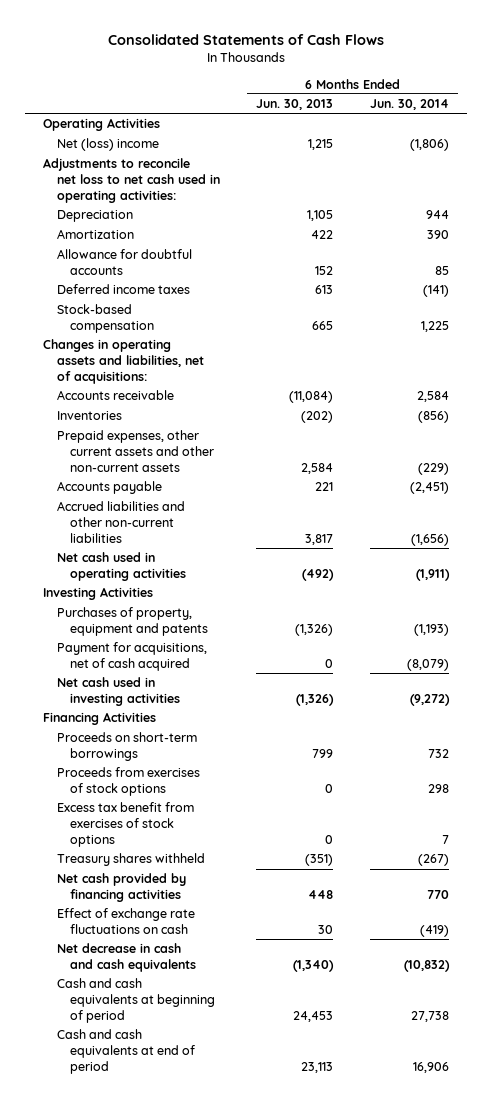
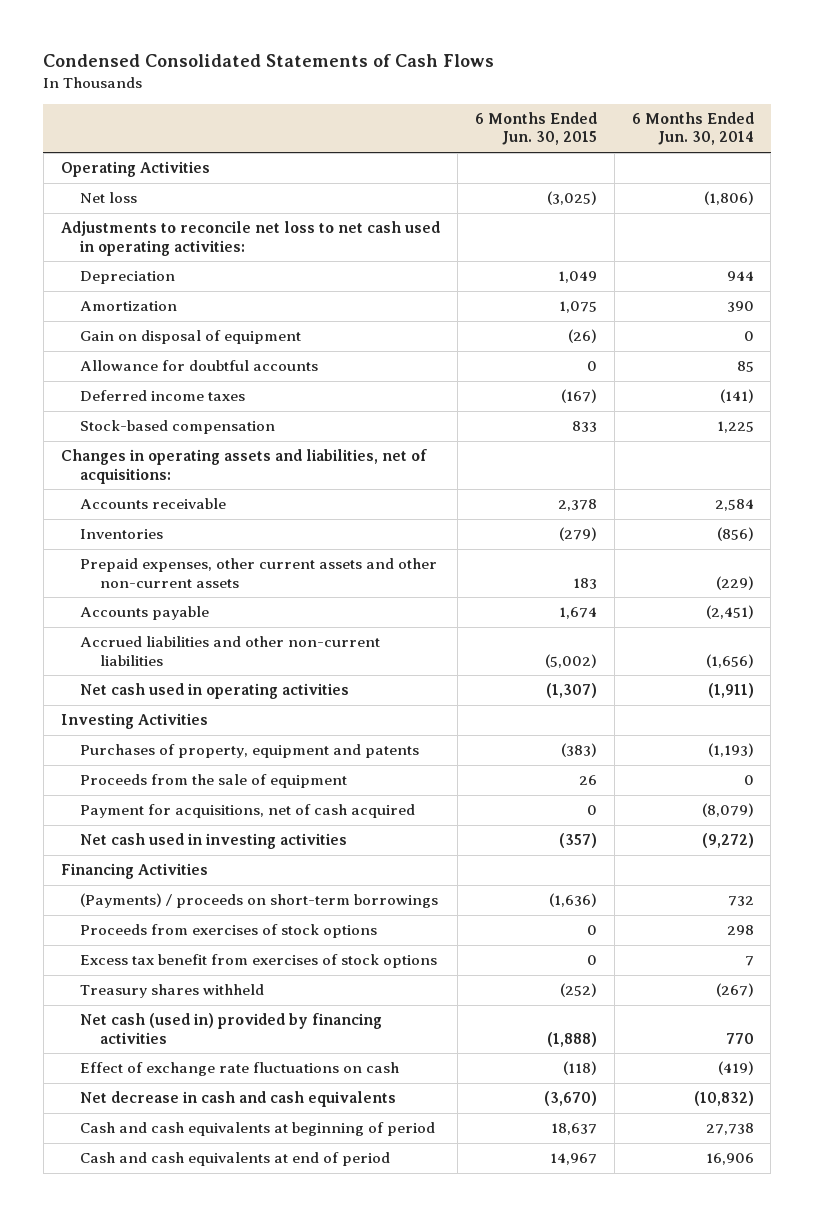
[108,33,385,45] Consolidated Statements of Cash Flows -> [43,54,495,68] Condensed Consolidated Statements of Cash Flows
[256,99,334,111] Jun. 30, 2013 -> none
none -> [474,112,597,146] 6 Months Ended Jun. 30, 2015
[56,138,159,152] Net (loss) income -> [80,192,138,204] Net loss
none -> [80,330,302,345] Gain on disposal of equipment
none -> [80,774,348,789] Proceeds from the sale of equipment
[56,732,197,761] Proceeds on short-term borrowings -> [80,893,439,909] (Payments) / proceeds on short-term borrowings
[56,873,186,902] Net cash provided by financing activities -> [80,1013,383,1044] Net cash (used in) provided by financing activities

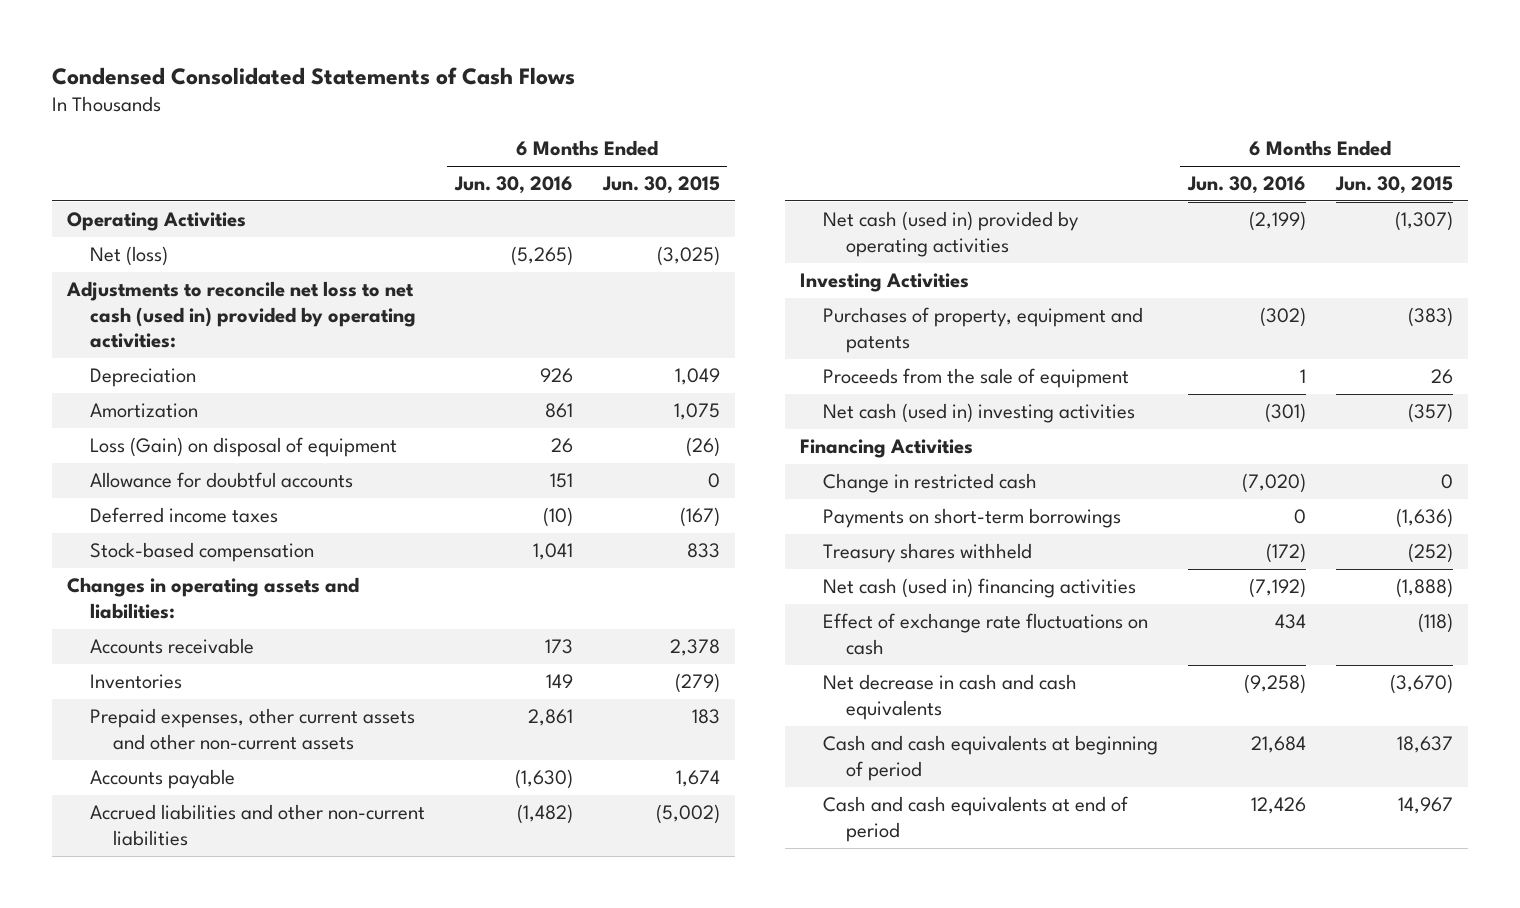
[631,112,754,146] 6 Months Ended Jun. 30, 2014 -> none
none -> [453,176,573,195] Jun. 30, 2016
[80,192,138,204] Net loss -> [89,246,168,267] Net (loss)
[60,221,440,256] Adjustments to reconcile net loss to net cash used in operating activities: -> [66,281,416,349] Adjustments to reconcile net loss to net cash (used in) provided by operating activities:
[80,330,302,345] Gain on disposal of equipment -> [89,437,397,458] Loss (Gain) on disposal of equipment
[60,449,427,484] Changes in operating assets and liabilities, net of acquisitions: -> [67,577,360,619] Changes in operating assets and liabilities:
[80,683,350,700] Net cash used in operating activities -> [822,211,1079,257] Net cash (used in) provided by operating activities
[80,804,416,819] Payment for acquisitions, net of cash acquired -> none
[80,833,348,850] Net cash used in investing activities -> [822,403,1135,424] Net cash (used in) investing activities
[80,924,378,939] Proceeds from exercises of stock options -> none
[80,954,438,969] Excess tax benefit from exercises of stock options -> none
none -> [822,473,1037,494] Change in restricted cash
[80,893,439,909] (Payments) / proceeds on short-term borrowings -> [822,508,1121,529] Payments on short-term borrowings
[80,1013,383,1044] Net cash (used in) provided by financing activities -> [822,578,1136,599] Net cash (used in) financing activities

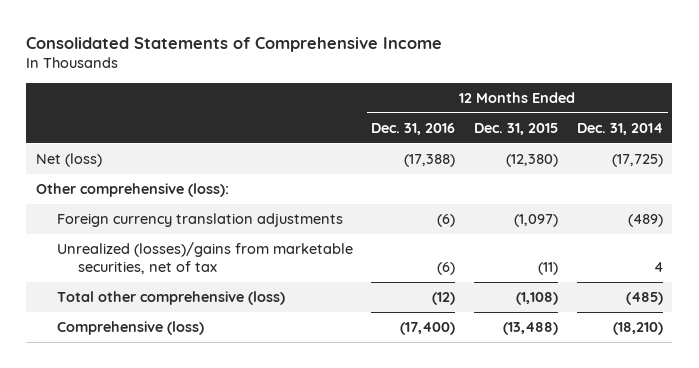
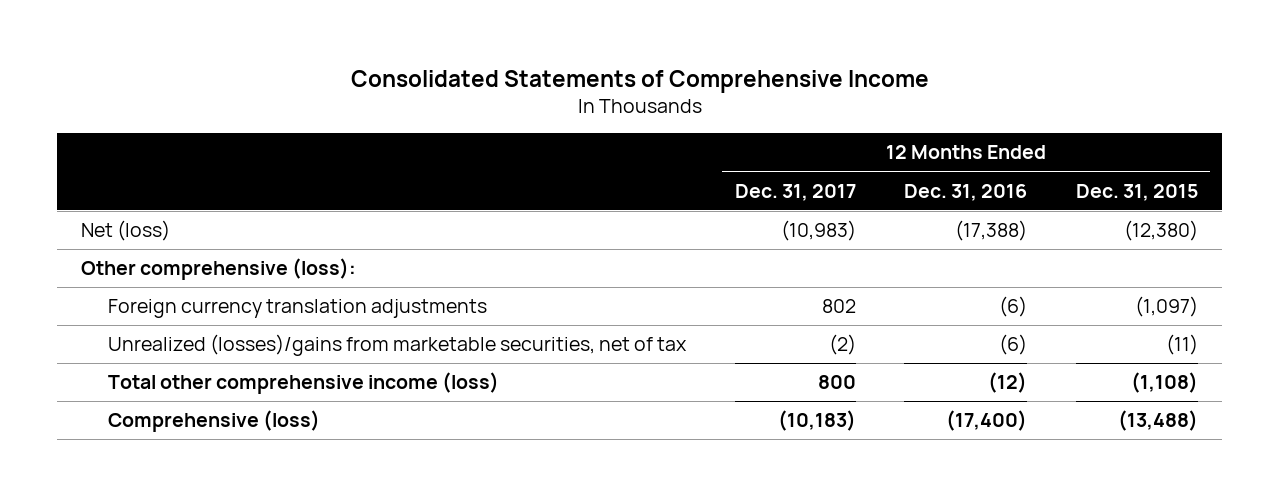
[576,122,663,135] Dec. 31, 2014 -> none
none -> [734,183,856,201] Dec. 31, 2017
[56,291,285,306] Total other comprehensive (loss) -> [107,372,499,395] Total other comprehensive income (loss)

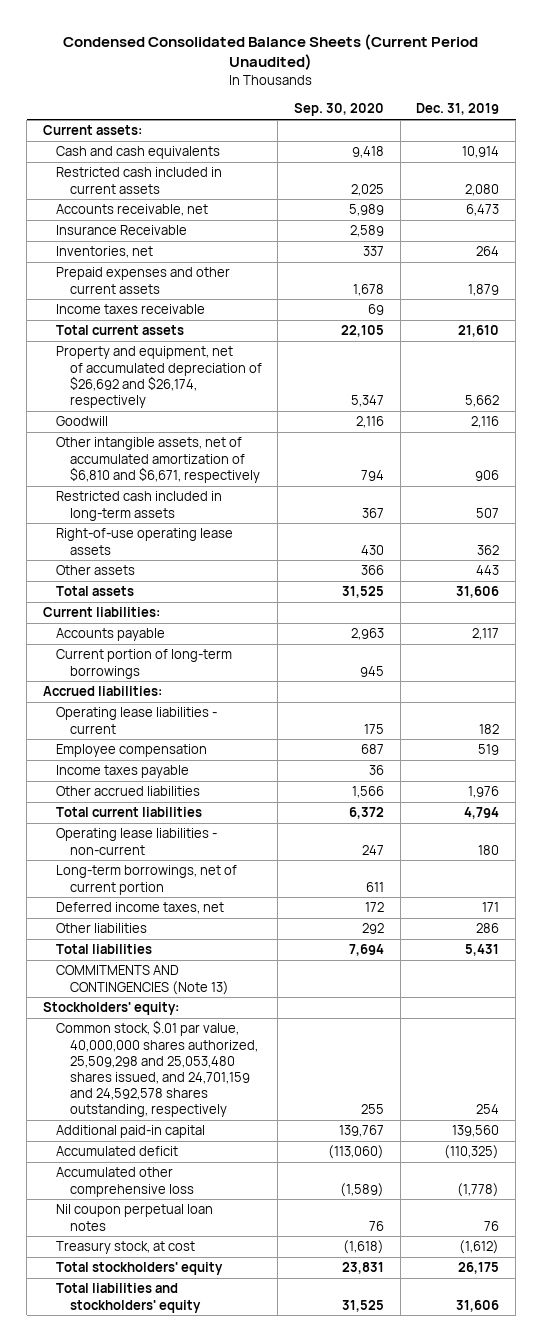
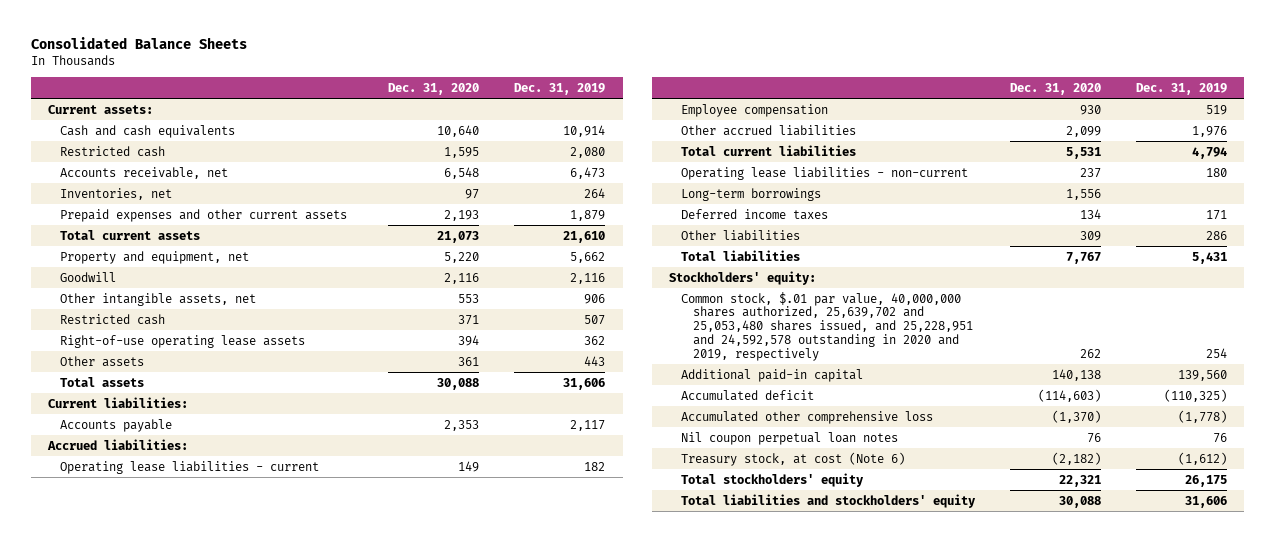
[63,34,479,71] Condensed Consolidated Balance Sheets (Current Period Unaudited) -> [30,36,247,49] Consolidated Balance Sheets
[294,103,385,117] Sep. 30, 2020 -> none
none -> [388,82,480,95] Dec. 31, 2020
[56,167,223,194] Restricted cash included in current assets -> [59,145,165,157] Restricted cash
[56,225,188,236] Insurance Receivable -> none
[56,304,206,315] Income taxes receivable -> none
[56,346,262,408] Property and equipment, net of accumulated depreciation of $26,692 and $26,174, respectively -> [59,250,249,264] Property and equipment, net
[56,437,260,483] Other intangible assets, net of accumulated amortization of $6,810 and $6,671, respectively -> [59,292,256,306] Other intangible assets, net
[56,491,223,521] Restricted cash included in long-term assets -> [59,313,165,325] Restricted cash
[56,649,233,679] Current portion of long-term borrowings -> none
[56,765,190,779] Income taxes payable -> none
[56,865,238,895] Long-term borrowings, net of current portion -> [681,187,822,201] Long-term borrowings
[56,902,225,915] Deferred income taxes, net -> [681,208,829,220] Deferred income taxes
[56,965,229,995] COMMITMENTS AND CONTINGENCIES (Note 13) -> none
[56,1020,258,1118] Common stock, $.01 par value, 40,000,000 shares authorized, 25,509,298 and 25,053,480 shares issued, and 24,701,159 and 24,592,578 shares outstanding, respectively -> [681,291,973,361] Common stock, $.01 par value, 40,000,000 shares authorized, 25,639,702 and 25,053,480 shares issued, and 25,228,951 and 24,592,578 outstanding in 2020 and 2019, respectively
[56,1241,196,1255] Treasury stock, at cost -> [681,451,906,466] Treasury stock, at cost (Note 6)

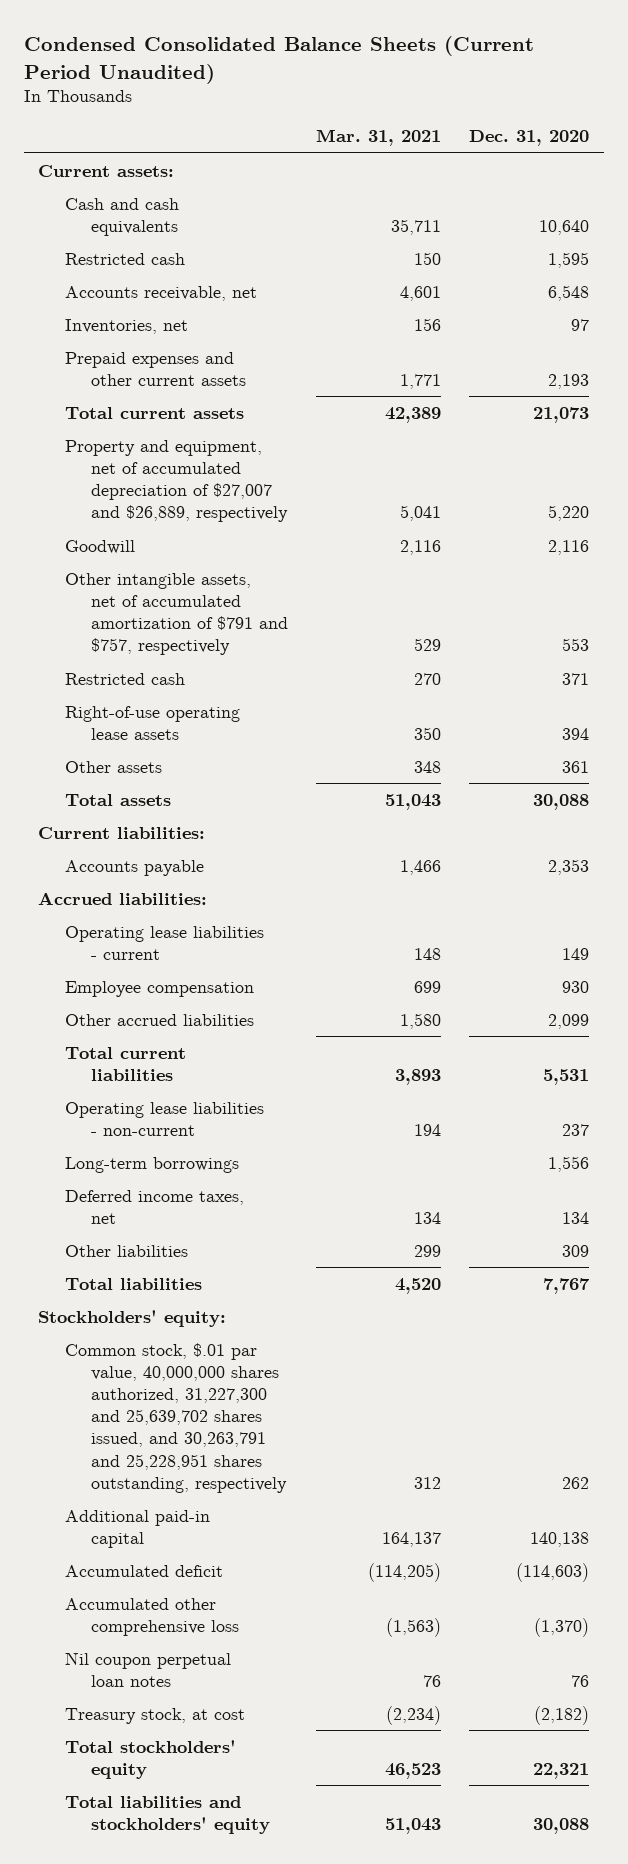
[30,36,247,49] Consolidated Balance Sheets -> [24,36,535,84] Condensed Consolidated Balance Sheets (Current Period Unaudited)
[514,82,606,95] Dec. 31, 2019 -> none
none -> [316,129,442,147] Mar. 31, 2021
[59,250,249,264] Property and equipment, net -> [64,439,288,523] Property and equipment, net of accumulated depreciation of $27,007 and $26,889, respectively
[59,292,256,306] Other intangible assets, net -> [64,572,288,656] Other intangible assets, net of accumulated amortization of $791 and $757, respectively
[681,208,829,220] Deferred income taxes -> [64,1189,244,1224] Deferred income taxes, net
[681,291,973,361] Common stock, $.01 par value, 40,000,000 shares authorized, 25,639,702 and 25,053,480 shares issued, and 25,228,951 and 24,592,578 outstanding in 2020 and 2019, respectively -> [64,1342,287,1493] Common stock, $.01 par value, 40,000,000 shares authorized, 31,227,300 and 25,639,702 shares issued, and 30,263,791 and 25,228,951 shares outstanding, respectively
[681,451,906,466] Treasury stock, at cost (Note 6) -> [64,1707,245,1724] Treasury stock, at cost

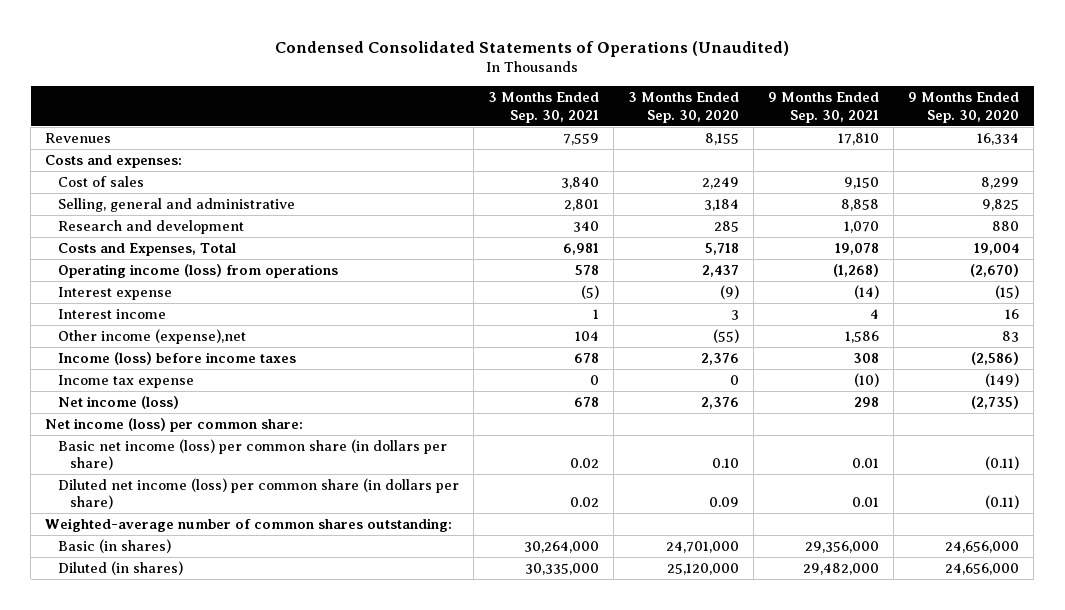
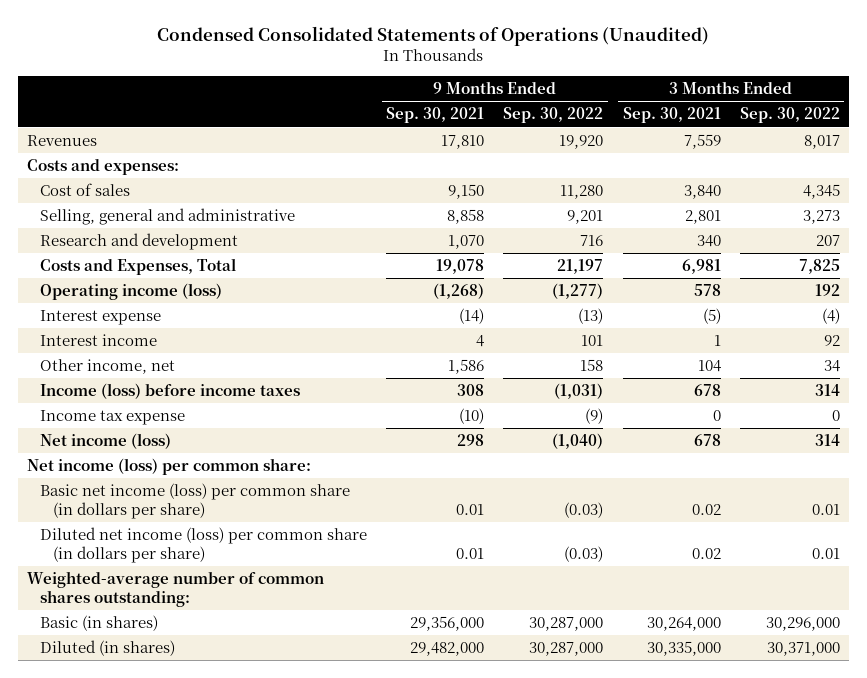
[627,92,739,123] 3 Months Ended Sep. 30, 2020 -> none
[908,92,1020,123] 9 Months Ended Sep. 30, 2020 -> none
none -> [503,107,604,124] Sep. 30, 2022
none -> [739,107,840,124] Sep. 30, 2022
[57,263,338,278] Operating income (loss) from operations -> [40,283,223,301] Operating income (loss)
[57,328,246,344] Other income (expense),net -> [40,359,176,375] Other income, net

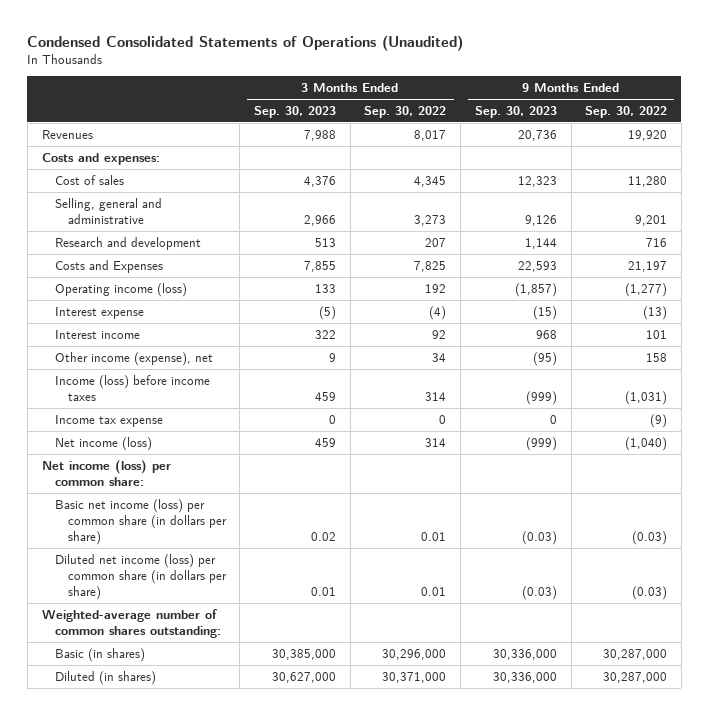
[386,107,485,124] Sep. 30, 2021 -> none
[622,107,721,124] Sep. 30, 2021 -> none
none -> [254,105,337,118] Sep. 30, 2023
none -> [474,105,557,118] Sep. 30, 2023
[40,258,237,276] Costs and Expenses, Total -> [54,259,163,273] Costs and Expenses
[40,359,176,375] Other income, net -> [54,351,213,366] Other income (expense), net

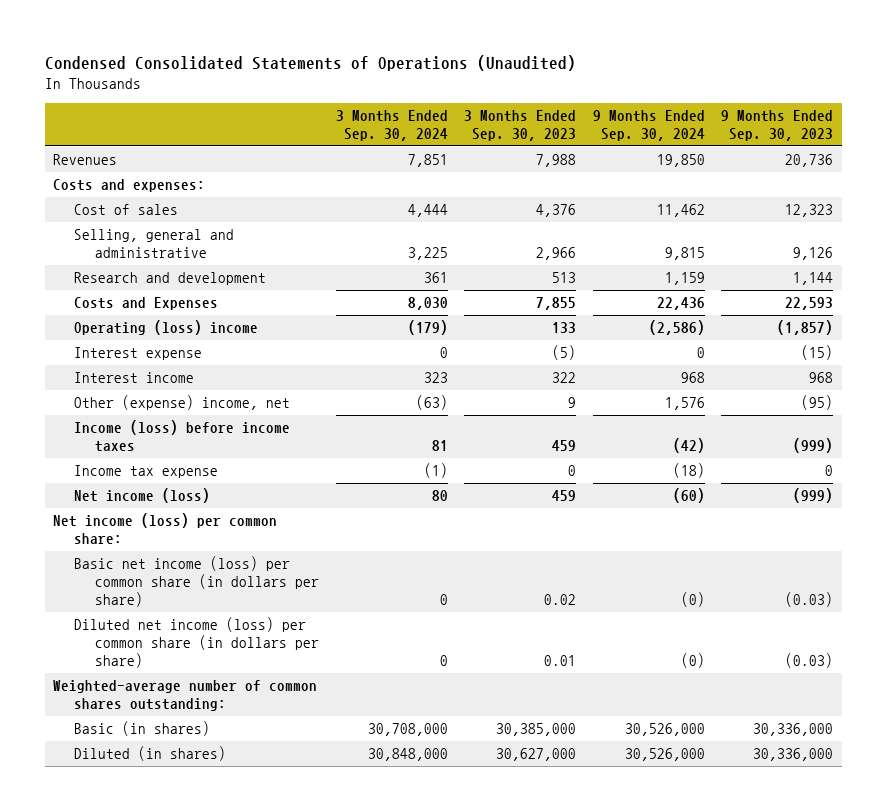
[364,105,447,118] Sep. 30, 2022 -> none
[585,105,668,118] Sep. 30, 2022 -> none
none -> [335,110,448,141] 3 Months Ended Sep. 30, 2024
none -> [592,110,705,141] 9 Months Ended Sep. 30, 2024
[54,282,187,297] Operating income (loss) -> [74,320,259,336] Operating (loss) income
[54,351,213,366] Other income (expense), net -> [74,395,291,411] Other (expense) income, net

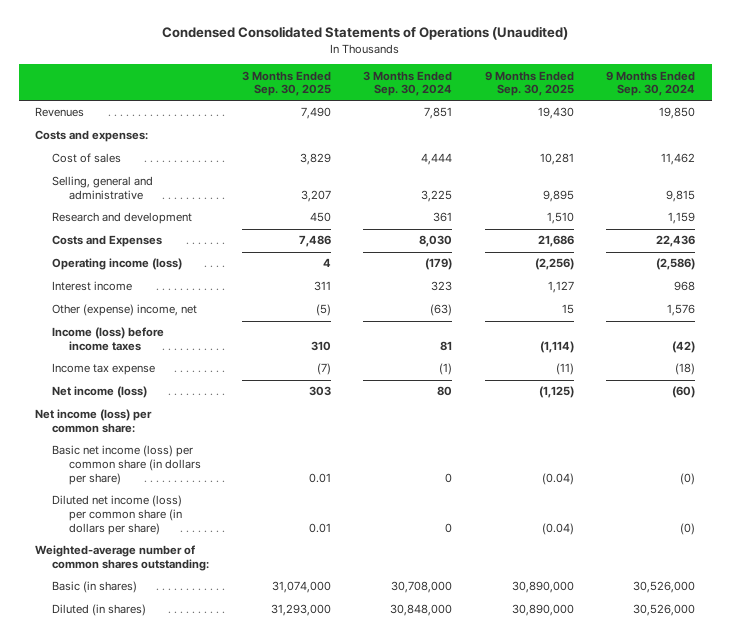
[464,110,577,141] 3 Months Ended Sep. 30, 2023 -> none
[721,110,834,141] 9 Months Ended Sep. 30, 2023 -> none
none -> [241,70,331,97] 3 Months Ended Sep. 30, 2025
none -> [484,70,574,97] 9 Months Ended Sep. 30, 2025
[74,347,203,361] Interest expense -> none
[74,320,259,336] Operating (loss) income -> [51,258,182,271] Operating income (loss)

